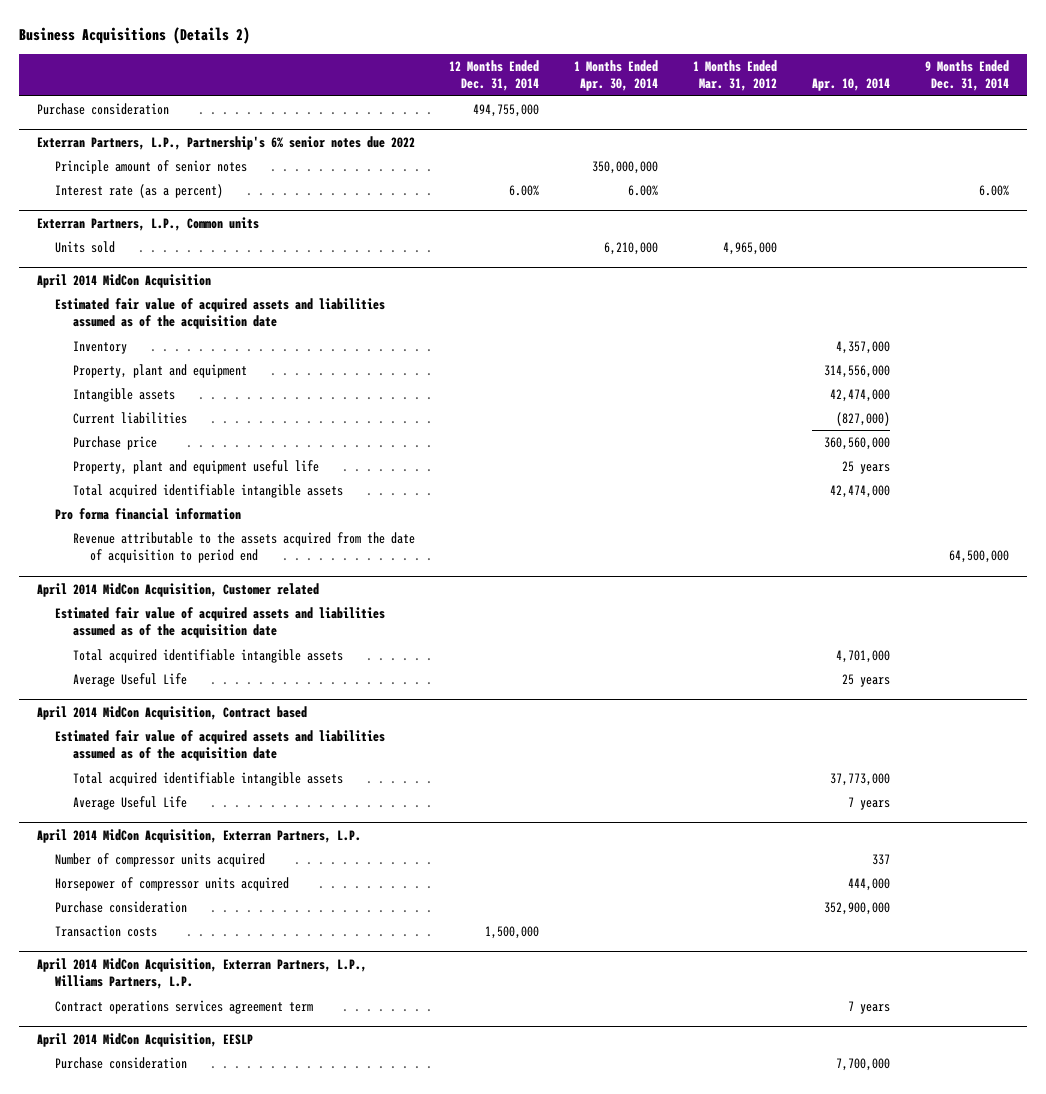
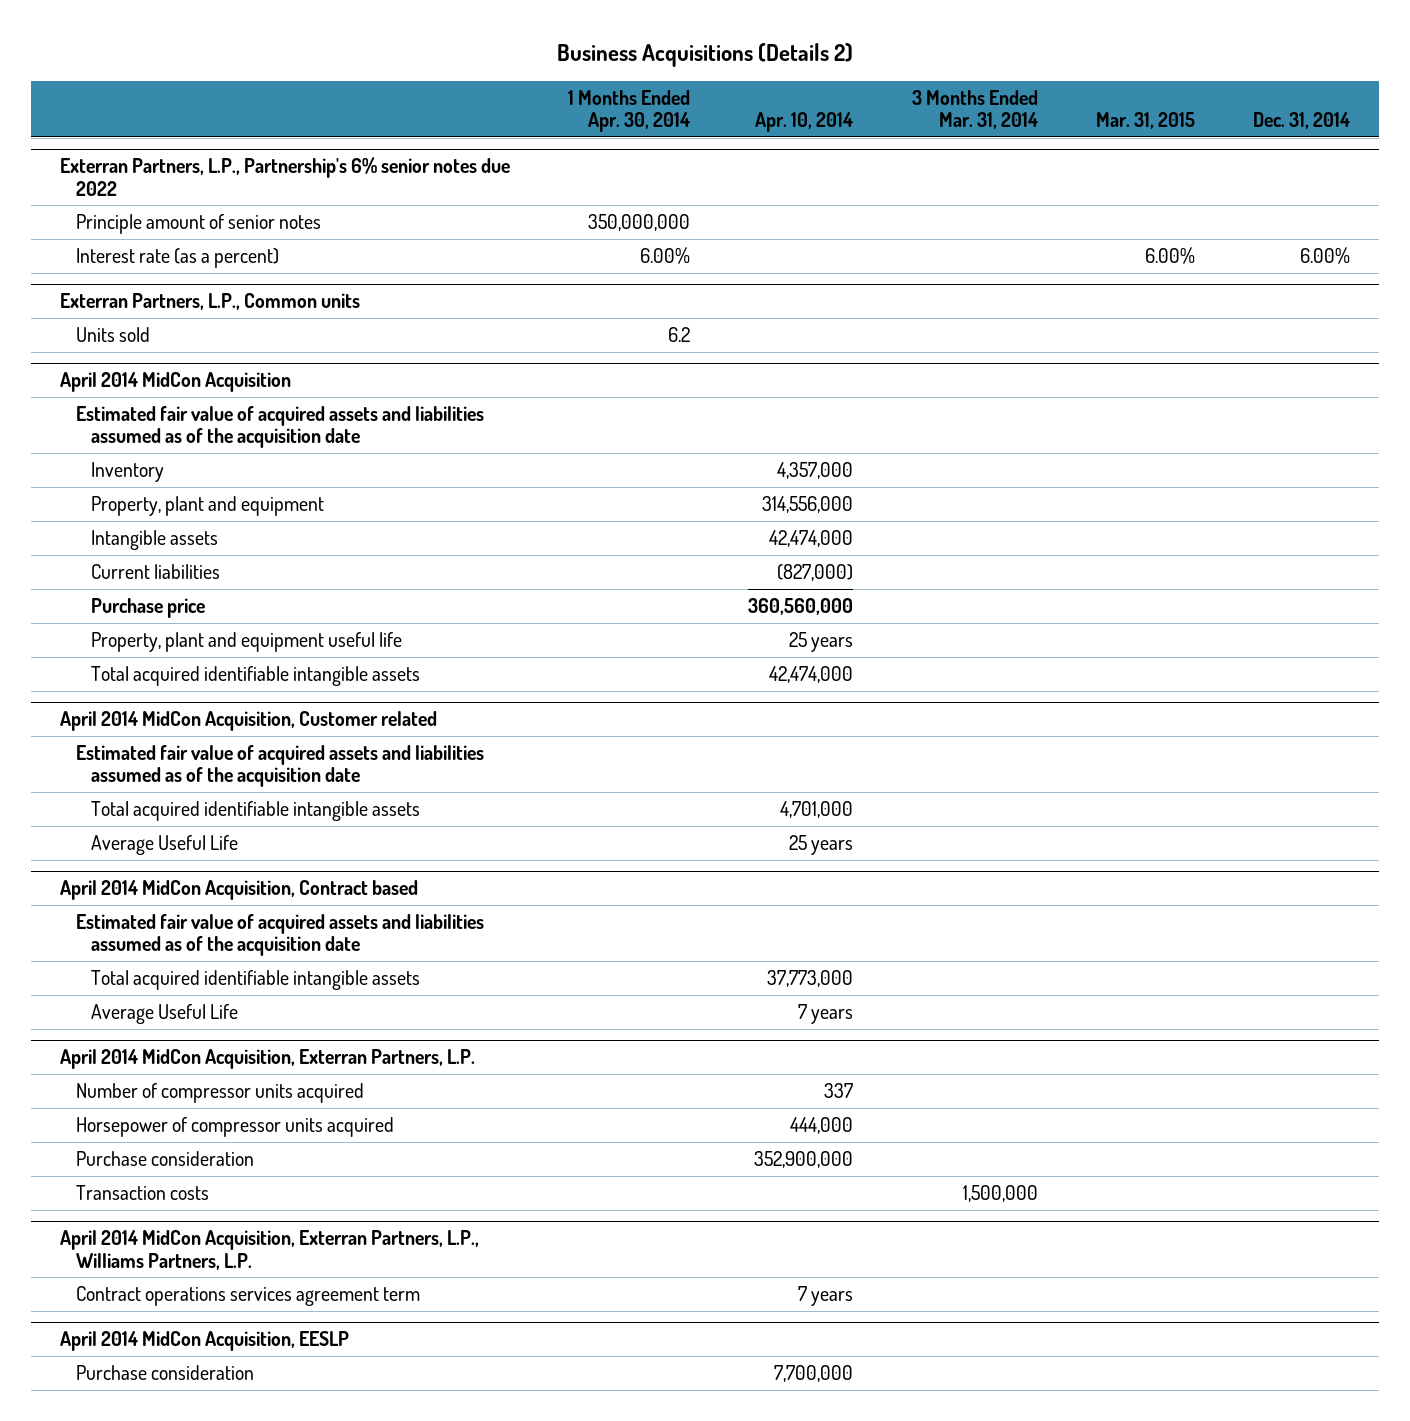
[449,59,540,92] 12 Months Ended Dec. 31, 2014 -> none
[693,59,778,92] 1 Months Ended Mar. 31, 2012 -> none
[925,59,1010,92] 9 Months Ended Dec. 31, 2014 -> none
none -> [911,89,1038,130] 3 Months Ended Mar. 31, 2014
none -> [1095,112,1195,130] Mar. 31, 2015
none -> [1252,112,1350,130] Dec. 31, 2014
[36,102,169,115] Purchase consideration -> none
[604,241,659,255] 6,210,000 -> [668,326,691,342] 6.2
[54,507,241,520] Pro forma financial information -> none
[72,531,415,564] Revenue attributable to the assets acquired from the date of acquisition to period end -> none

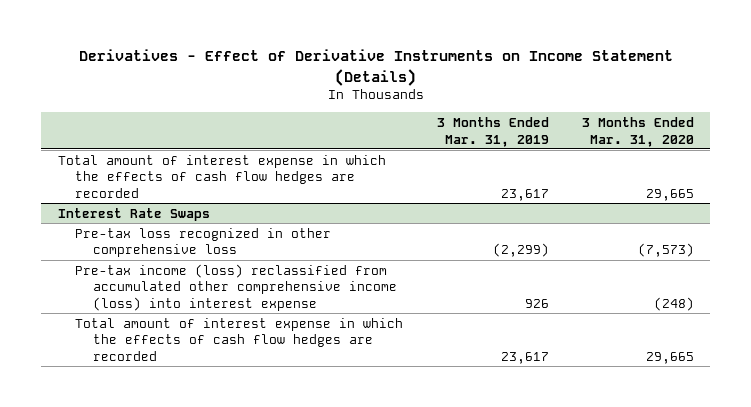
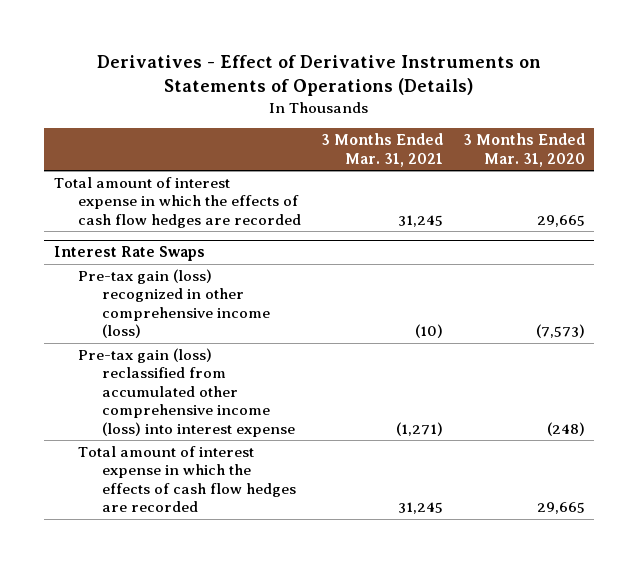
[78,49,673,86] Derivatives - Effect of Derivative Instruments on Income Statement (Details) -> [97,55,542,97] Derivatives - Effect of Derivative Instruments on Statements of Operations (Details)
[436,116,549,147] 3 Months Ended Mar. 31, 2019 -> none
none -> [320,133,443,167] 3 Months Ended Mar. 31, 2021
[75,227,332,258] Pre-tax loss recognized in other comprehensive loss -> [78,268,271,339] Pre-tax gain (loss) recognized in other comprehensive income (loss)
[75,263,398,311] Pre-tax income (loss) reclassified from accumulated other comprehensive income (loss) into interest expense -> [78,347,296,437] Pre-tax gain (loss) reclassified from accumulated other comprehensive income (loss) into interest expense

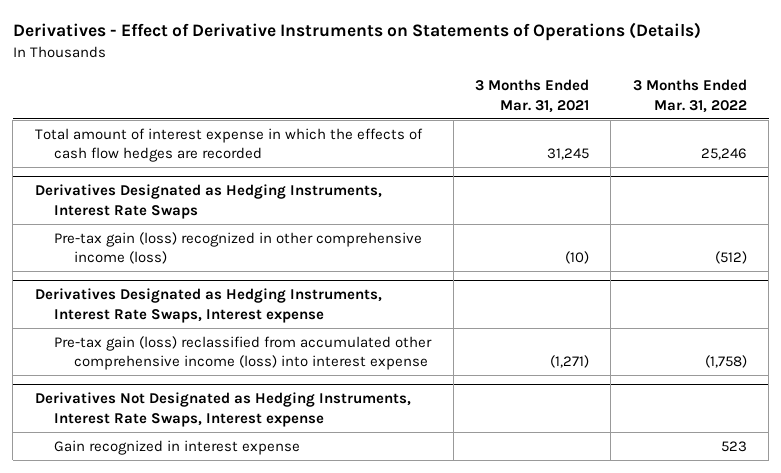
[462,133,585,167] 3 Months Ended Mar. 31, 2020 -> none
none -> [632,79,747,113] 3 Months Ended Mar. 31, 2022
[53,246,205,262] Interest Rate Swaps -> none
none -> [34,184,382,219] Derivatives Designated as Hedging Instruments, Interest Rate Swaps
none -> [34,288,382,323] Derivatives Designated as Hedging Instruments, Interest Rate Swaps, Interest expense
[78,445,297,513] Total amount of interest expense in which the effects of cash flow hedges are recorded -> none
none -> [34,392,411,427] Derivatives Not Designated as Hedging Instruments, Interest Rate Swaps, Interest expense
none -> [54,439,301,455] Gain recognized in interest expense

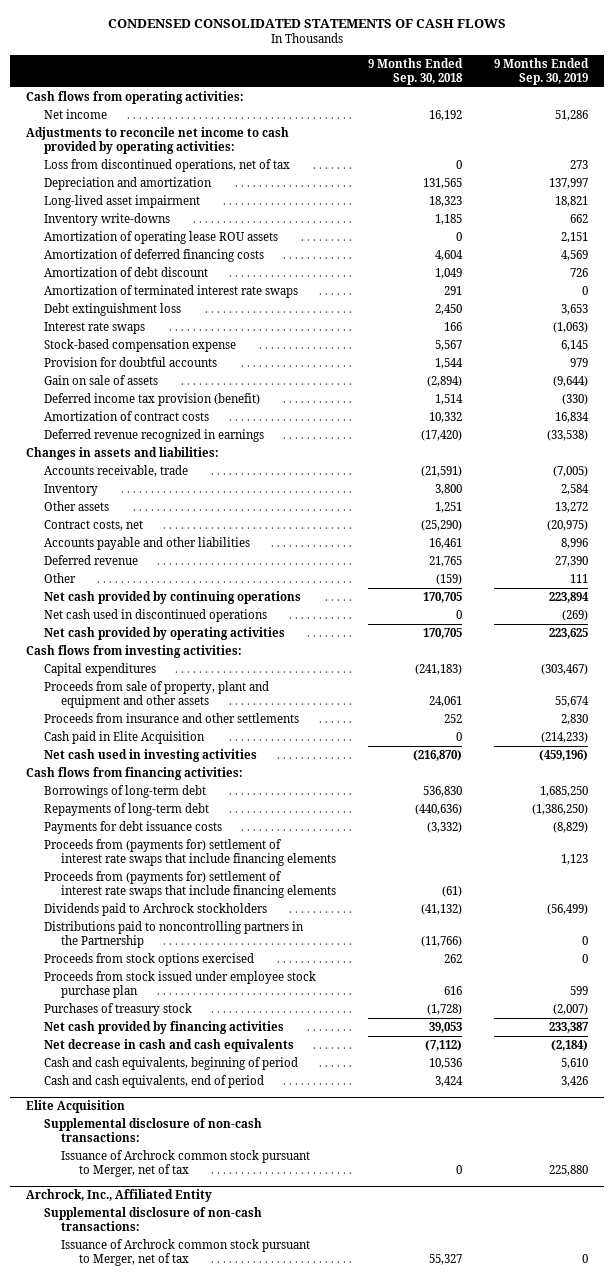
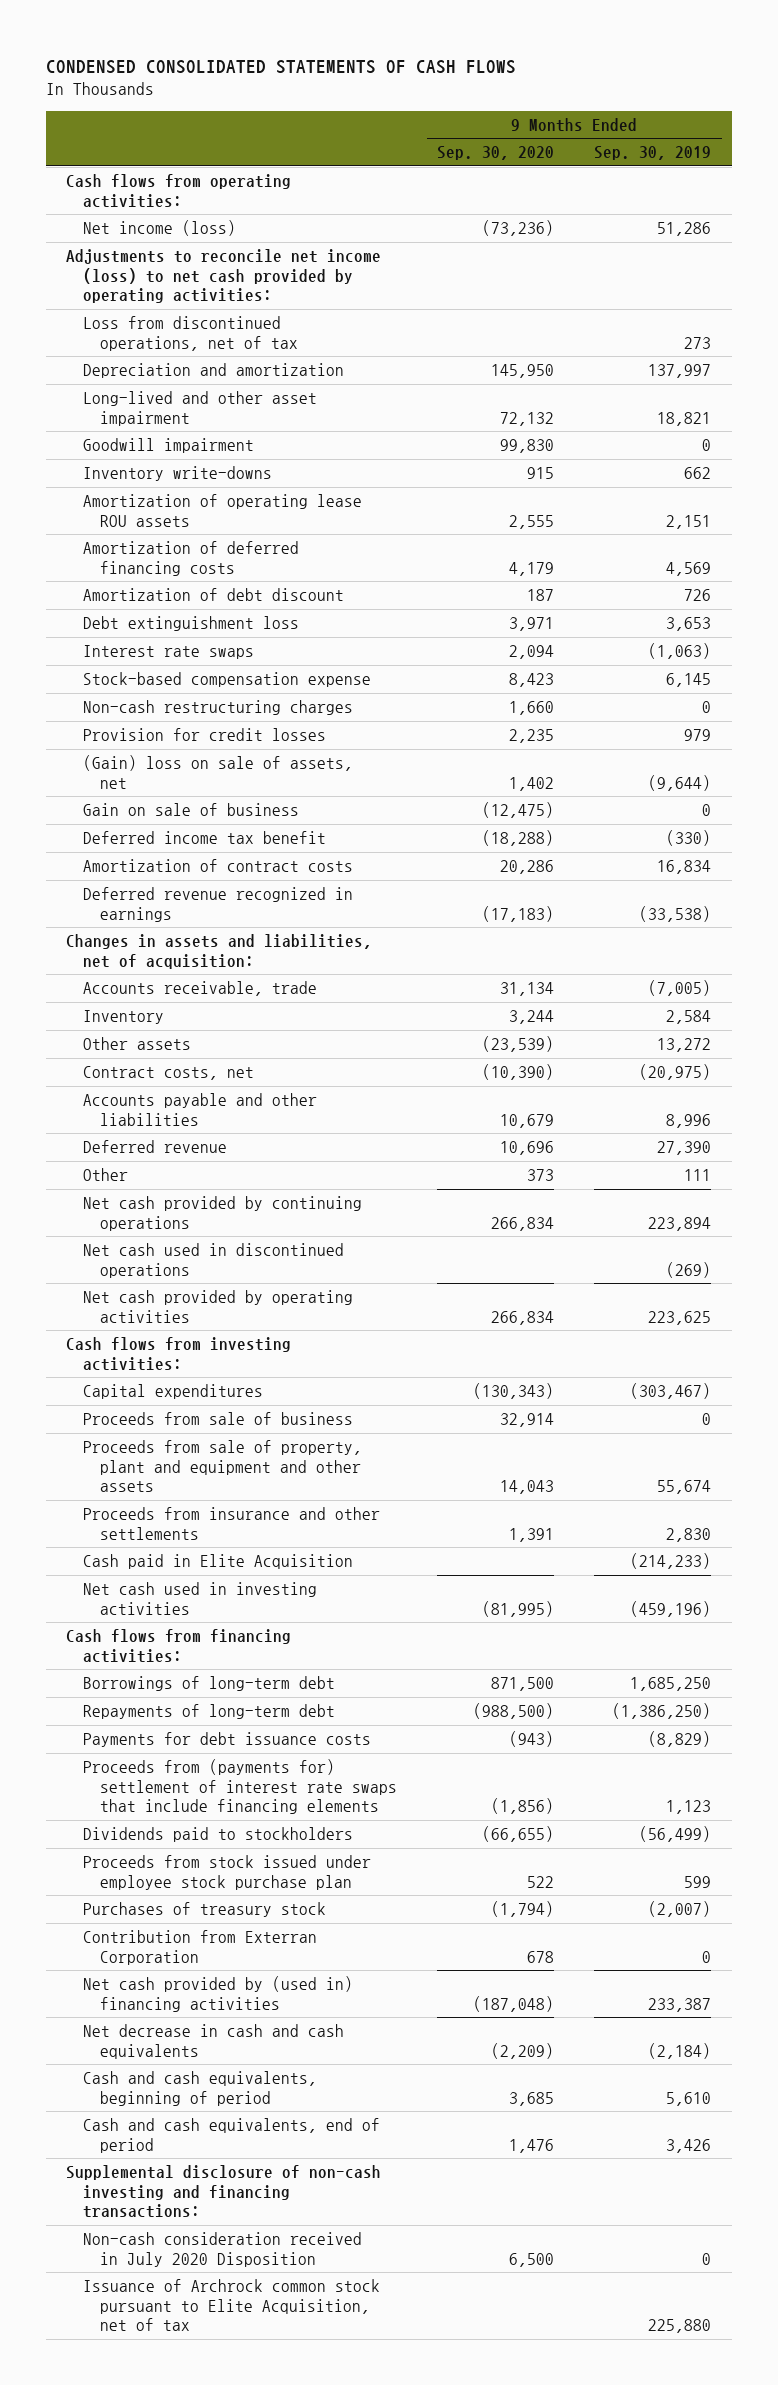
[368,57,464,86] 9 Months Ended Sep. 30, 2018 -> none
none -> [437,146,555,161] Sep. 30, 2020
[43,108,107,119] Net income -> [82,220,236,237] Net income (loss)
[26,126,290,155] Adjustments to reconcile net income to cash provided by operating activities: -> [66,249,382,304] Adjustments to reconcile net income (loss) to net cash provided by operating activities:
[43,194,200,208] Long-lived asset impairment -> [82,391,317,426] Long-lived and other asset impairment
none -> [82,438,254,454] Goodwill impairment
[43,284,298,298] Amortization of terminated interest rate swaps -> none
none -> [82,700,353,716] Non-cash restructuring charges
[43,356,217,367] Provision for doubtful accounts -> [82,728,326,742] Provision for credit losses
[43,374,158,385] Gain on sale of assets -> [82,755,353,789] (Gain) loss on sale of assets, net
none -> [82,803,299,817] Gain on sale of business
[43,392,260,406] Deferred income tax provision (benefit) -> [82,831,326,845] Deferred income tax benefit
[26,446,220,460] Changes in assets and liabilities: -> [66,934,373,969] Changes in assets and liabilities, net of acquisition:
none -> [82,1412,353,1426] Proceeds from sale of business
[43,870,337,899] Proceeds from (payments for) settlement of interest rate swaps that include financing elements -> none
[43,920,304,949] Distributions paid to noncontrolling partners in the Partnership -> none
[43,952,254,966] Proceeds from stock options exercised -> none
[43,902,267,916] Dividends paid to Archrock stockholders -> [82,1827,353,1843] Dividends paid to stockholders
none -> [82,1930,317,1965] Contribution from Exterran Corporation
[43,1020,284,1034] Net cash provided by financing activities -> [82,1976,353,2012] Net cash provided by (used in) financing activities
[26,1100,126,1114] Elite Acquisition -> none
[26,1189,213,1203] Archrock, Inc., Affiliated Entity -> none
[43,1206,262,1232] Supplemental disclosure of non-cash transactions: -> none
[61,1238,311,1267] Issuance of Archrock common stock pursuant to Merger, net of tax -> none
[43,1117,262,1143] Supplemental disclosure of non-cash transactions: -> [66,2165,382,2219] Supplemental disclosure of non-cash investing and financing transactions:
none -> [82,2232,362,2267] Non-cash consideration received in July 2020 Disposition
[61,1149,311,1178] Issuance of Archrock common stock pursuant to Merger, net of tax -> [82,2279,380,2332] Issuance of Archrock common stock pursuant to Elite Acquisition, net of tax

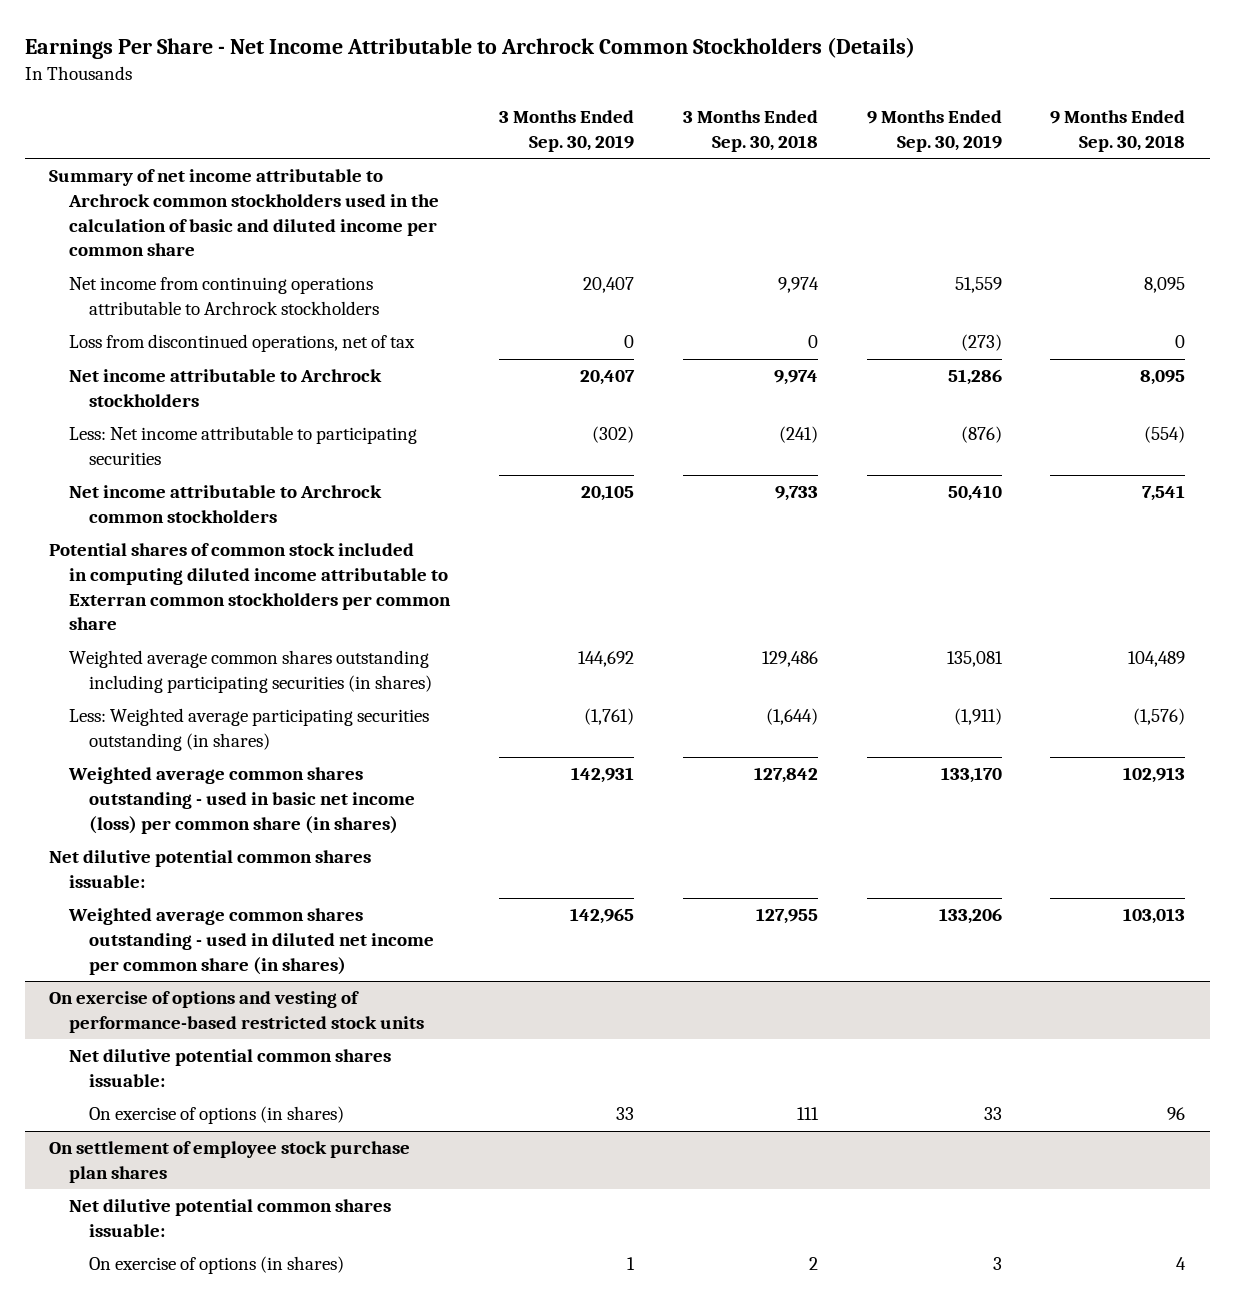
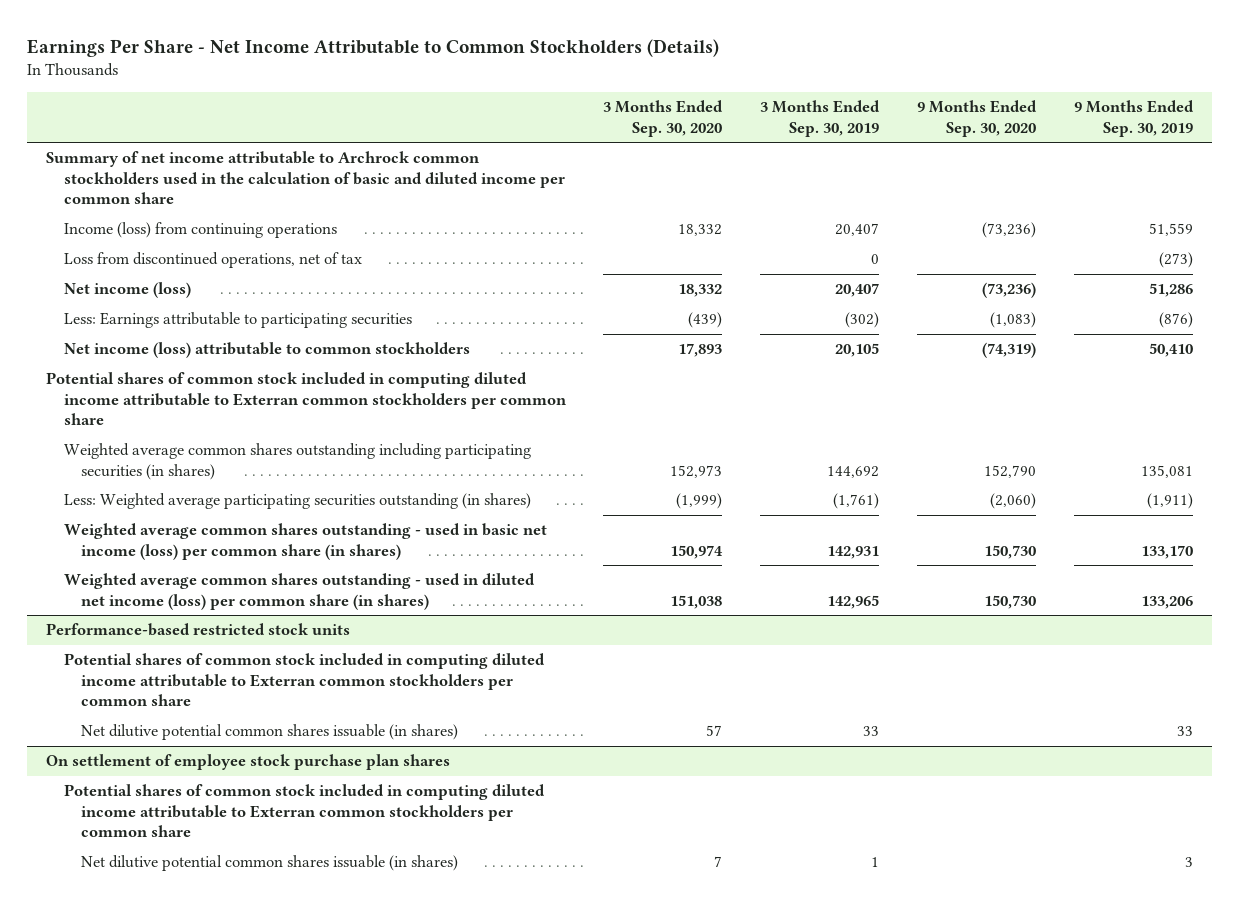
[24,37,915,60] Earnings Per Share - Net Income Attributable to Archrock Common Stockholders (Details) -> [27,39,720,58] Earnings Per Share - Net Income Attributable to Common Stockholders (Details)
[682,110,818,152] 3 Months Ended Sep. 30, 2018 -> none
[1050,110,1186,152] 9 Months Ended Sep. 30, 2018 -> none
none -> [603,100,724,137] 3 Months Ended Sep. 30, 2020
none -> [916,100,1037,137] 9 Months Ended Sep. 30, 2020
[68,277,379,316] Net income from continuing operations attributable to Archrock stockholders -> [63,222,337,239] Income (loss) from continuing operations
[68,369,382,408] Net income attributable to Archrock stockholders -> [63,282,191,299] Net income (loss)
[68,426,417,466] Less: Net income attributable to participating securities -> [63,312,412,329] Less: Earnings attributable to participating securities
[68,485,382,524] Net income attributable to Archrock common stockholders -> [63,342,470,359] Net income (loss) attributable to common stockholders
[49,850,372,889] Net dilutive potential common shares issuable: -> none
[68,1049,391,1088] Net dilutive potential common shares issuable: -> none
[67,908,434,975] Weighted average common shares outstanding - used in diluted net income per common share (in shares) -> [63,573,535,610] Weighted average common shares outstanding - used in diluted net income (loss) per common share (in shares)
[49,991,424,1034] On exercise of options and vesting of performance-based restricted stock units -> [46,623,351,637] Performance-based restricted stock units
none -> [63,653,545,707] Potential shares of common stock included in computing diluted income attributable to Exterran common stockholders per common share
[88,1106,344,1125] On exercise of options (in shares) -> [80,724,458,741] Net dilutive potential common shares issuable (in shares)
[68,1199,391,1238] Net dilutive potential common shares issuable: -> none
none -> [63,784,545,838] Potential shares of common stock included in computing diluted income attributable to Exterran common stockholders per common share
[88,1256,344,1275] On exercise of options (in shares) -> [80,855,458,872] Net dilutive potential common shares issuable (in shares)

